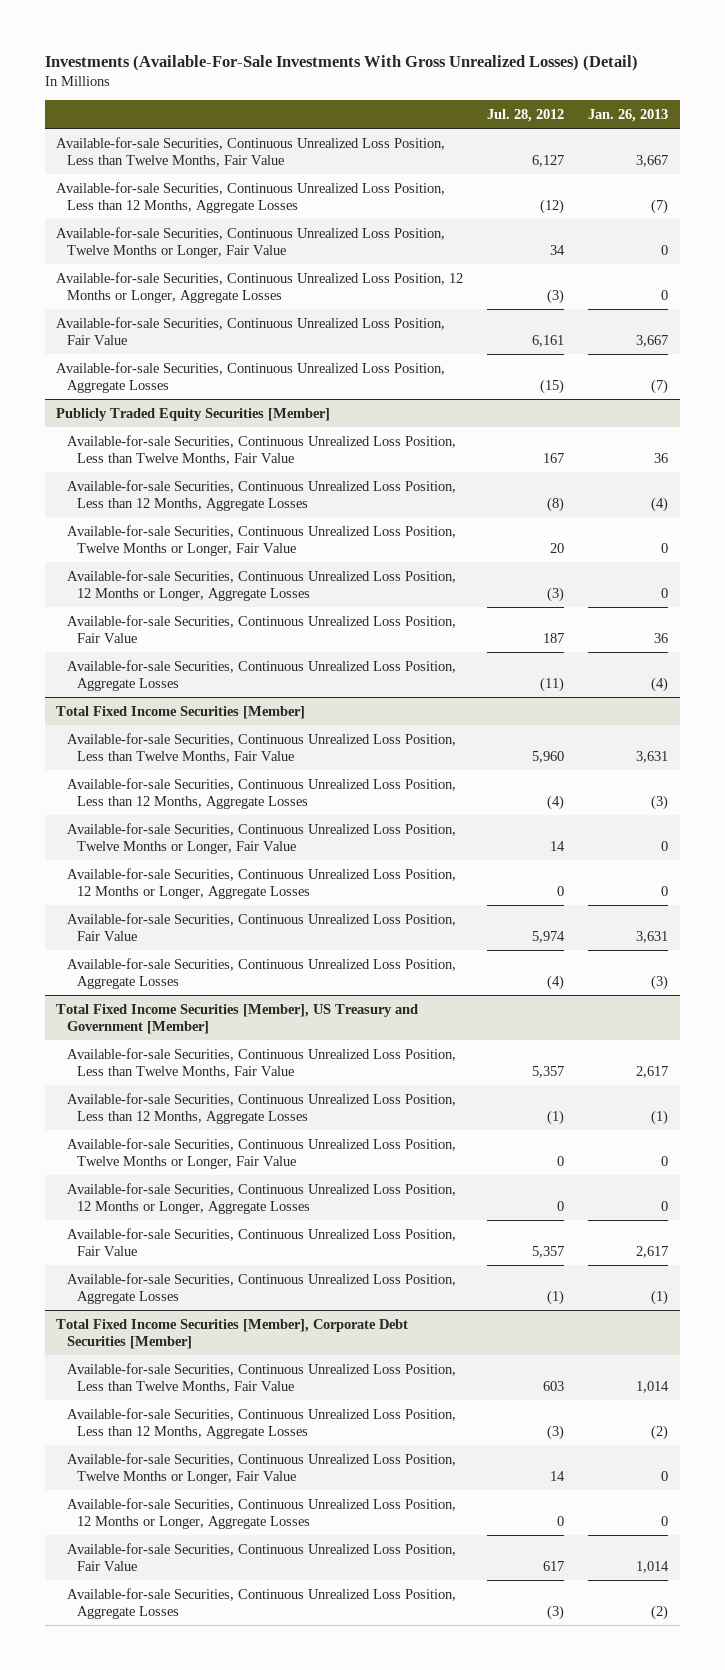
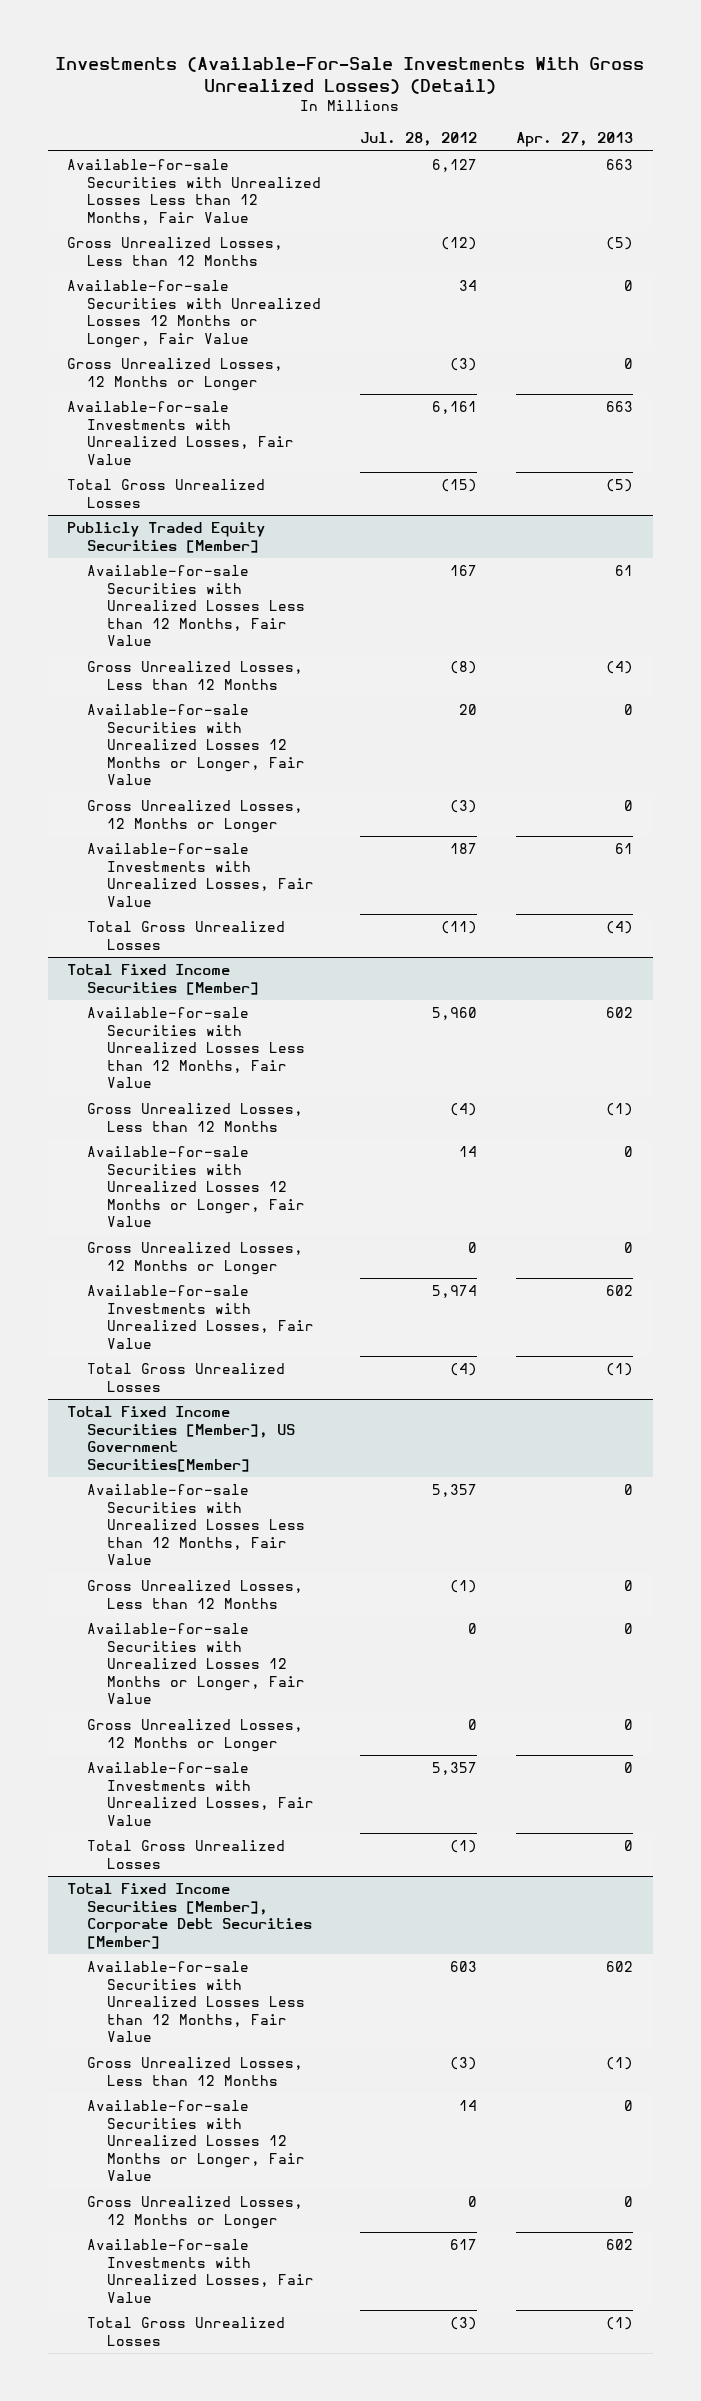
[588,108,669,122] Jan. 26, 2013 -> none
none -> [516,132,634,148] Apr. 27, 2013
[56,136,446,167] Available-for-sale Securities, Continuous Unrealized Loss Position, Less than Twelve Months, Fair Value -> [67,159,322,225] Available-for-sale Securities with Unrealized Losses Less than 12 Months, Fair Value
[56,181,446,213] Available-for-sale Securities, Continuous Unrealized Loss Position, Less than 12 Months, Aggregate Losses -> [67,237,284,266] Gross Unrealized Losses, Less than 12 Months
[56,226,446,258] Available-for-sale Securities, Continuous Unrealized Loss Position, Twelve Months or Longer, Fair Value -> [67,280,322,348] Available-for-sale Securities with Unrealized Losses 12 Months or Longer, Fair Value
[56,271,464,303] Available-for-sale Securities, Continuous Unrealized Loss Position, 12 Months or Longer, Aggregate Losses -> [67,358,284,391] Gross Unrealized Losses, 12 Months or Longer
[56,316,446,345] Available-for-sale Securities, Continuous Unrealized Loss Position, Fair Value -> [67,401,295,465] Available-for-sale Investments with Unrealized Losses, Fair Value
[56,361,446,393] Available-for-sale Securities, Continuous Unrealized Loss Position, Aggregate Losses -> [67,479,266,508] Total Gross Unrealized Losses
[66,434,456,465] Available-for-sale Securities, Continuous Unrealized Loss Position, Less than Twelve Months, Fair Value -> [87,565,306,647] Available-for-sale Securities with Unrealized Losses Less than 12 Months, Fair Value
[66,479,456,511] Available-for-sale Securities, Continuous Unrealized Loss Position, Less than 12 Months, Aggregate Losses -> [87,661,304,690] Gross Unrealized Losses, Less than 12 Months
[66,524,456,556] Available-for-sale Securities, Continuous Unrealized Loss Position, Twelve Months or Longer, Fair Value -> [87,704,306,786] Available-for-sale Securities with Unrealized Losses 12 Months or Longer, Fair Value
[66,569,456,601] Available-for-sale Securities, Continuous Unrealized Loss Position, 12 Months or Longer, Aggregate Losses -> [87,800,304,833] Gross Unrealized Losses, 12 Months or Longer
[66,614,456,643] Available-for-sale Securities, Continuous Unrealized Loss Position, Fair Value -> [87,843,315,907] Available-for-sale Investments with Unrealized Losses, Fair Value
[66,659,456,691] Available-for-sale Securities, Continuous Unrealized Loss Position, Aggregate Losses -> [87,921,286,950] Total Gross Unrealized Losses
[66,732,456,763] Available-for-sale Securities, Continuous Unrealized Loss Position, Less than Twelve Months, Fair Value -> [87,1007,306,1089] Available-for-sale Securities with Unrealized Losses Less than 12 Months, Fair Value
[66,777,456,809] Available-for-sale Securities, Continuous Unrealized Loss Position, Less than 12 Months, Aggregate Losses -> [87,1103,304,1132] Gross Unrealized Losses, Less than 12 Months
[66,822,456,854] Available-for-sale Securities, Continuous Unrealized Loss Position, Twelve Months or Longer, Fair Value -> [87,1146,306,1228] Available-for-sale Securities with Unrealized Losses 12 Months or Longer, Fair Value
[66,867,456,899] Available-for-sale Securities, Continuous Unrealized Loss Position, 12 Months or Longer, Aggregate Losses -> [87,1242,304,1275] Gross Unrealized Losses, 12 Months or Longer
[66,912,456,941] Available-for-sale Securities, Continuous Unrealized Loss Position, Fair Value -> [87,1285,315,1349] Available-for-sale Investments with Unrealized Losses, Fair Value
[66,957,456,989] Available-for-sale Securities, Continuous Unrealized Loss Position, Aggregate Losses -> [87,1363,286,1392] Total Gross Unrealized Losses
[56,1003,419,1034] Total Fixed Income Securities [Member], US Treasury and Government [Member] -> [67,1406,296,1472] Total Fixed Income Securities [Member], US Government Securities[Member]
[66,1047,456,1078] Available-for-sale Securities, Continuous Unrealized Loss Position, Less than Twelve Months, Fair Value -> [87,1484,306,1566] Available-for-sale Securities with Unrealized Losses Less than 12 Months, Fair Value
[66,1092,456,1124] Available-for-sale Securities, Continuous Unrealized Loss Position, Less than 12 Months, Aggregate Losses -> [87,1580,304,1609] Gross Unrealized Losses, Less than 12 Months
[66,1137,456,1169] Available-for-sale Securities, Continuous Unrealized Loss Position, Twelve Months or Longer, Fair Value -> [87,1623,306,1705] Available-for-sale Securities with Unrealized Losses 12 Months or Longer, Fair Value
[66,1182,456,1214] Available-for-sale Securities, Continuous Unrealized Loss Position, 12 Months or Longer, Aggregate Losses -> [87,1719,304,1752] Gross Unrealized Losses, 12 Months or Longer
[66,1227,456,1256] Available-for-sale Securities, Continuous Unrealized Loss Position, Fair Value -> [87,1762,315,1826] Available-for-sale Investments with Unrealized Losses, Fair Value
[66,1272,456,1304] Available-for-sale Securities, Continuous Unrealized Loss Position, Aggregate Losses -> [87,1840,286,1869] Total Gross Unrealized Losses
[66,1362,456,1393] Available-for-sale Securities, Continuous Unrealized Loss Position, Less than Twelve Months, Fair Value -> [87,1961,306,2043] Available-for-sale Securities with Unrealized Losses Less than 12 Months, Fair Value
[66,1407,456,1439] Available-for-sale Securities, Continuous Unrealized Loss Position, Less than 12 Months, Aggregate Losses -> [87,2057,304,2086] Gross Unrealized Losses, Less than 12 Months
[66,1452,456,1484] Available-for-sale Securities, Continuous Unrealized Loss Position, Twelve Months or Longer, Fair Value -> [87,2100,306,2182] Available-for-sale Securities with Unrealized Losses 12 Months or Longer, Fair Value
[66,1497,456,1529] Available-for-sale Securities, Continuous Unrealized Loss Position, 12 Months or Longer, Aggregate Losses -> [87,2196,304,2229] Gross Unrealized Losses, 12 Months or Longer
[66,1542,456,1571] Available-for-sale Securities, Continuous Unrealized Loss Position, Fair Value -> [87,2239,315,2303] Available-for-sale Investments with Unrealized Losses, Fair Value
[66,1587,456,1619] Available-for-sale Securities, Continuous Unrealized Loss Position, Aggregate Losses -> [87,2317,286,2346] Total Gross Unrealized Losses

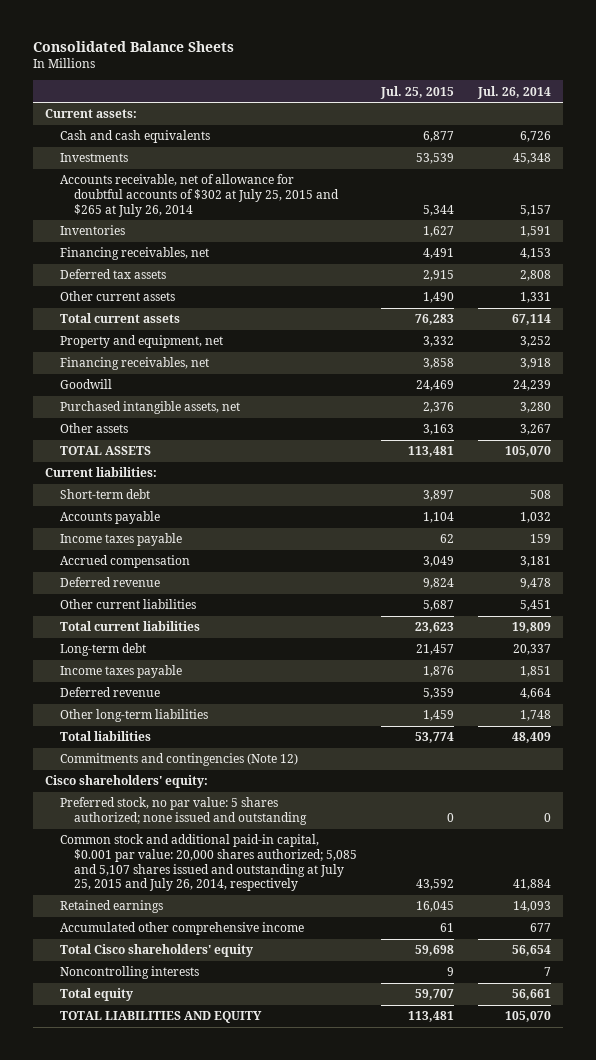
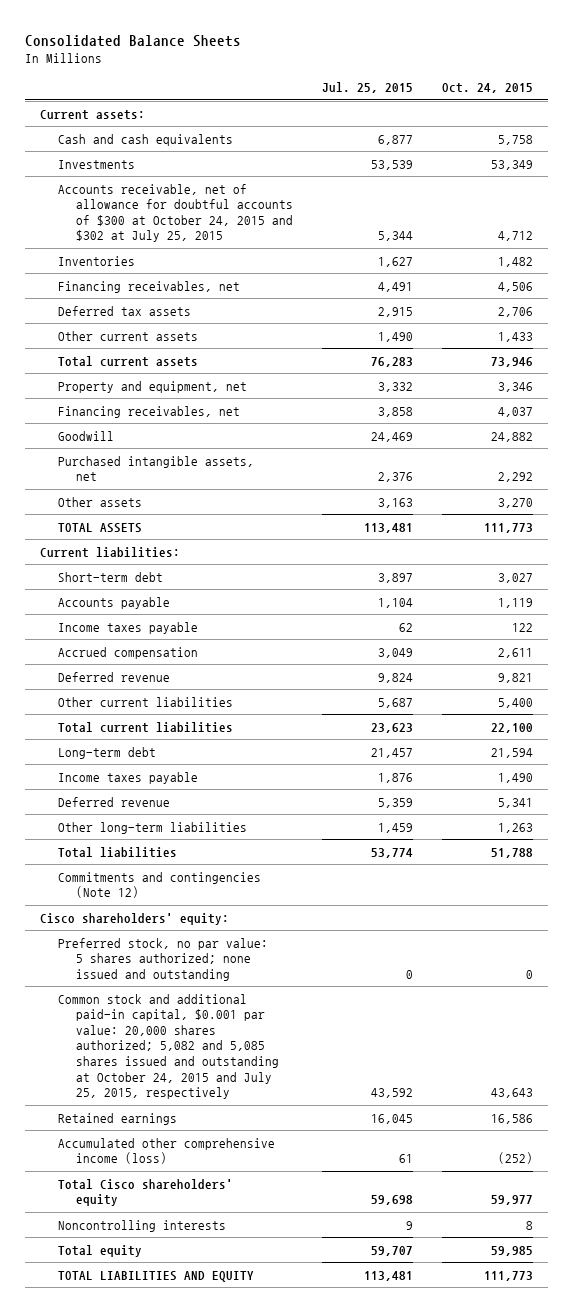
[476,85,551,99] Jul. 26, 2014 -> none
none -> [442,83,534,94] Oct. 24, 2015
[59,174,340,217] Accounts receivable, net of allowance for doubtful accounts of $302 at July 25, 2015 and $265 at July 26, 2014 -> [58,183,294,243] Accounts receivable, net of allowance for doubtful accounts of $300 at October 24, 2015 and $302 at July 25, 2015
[59,834,358,892] Common stock and additional paid-in capital, $0.001 par value: 20,000 shares authorized; 5,085 and 5,107 shares issued and outstanding at July 25, 2015 and July 26, 2014, respectively -> [58,993,280,1100] Common stock and additional paid-in capital, $0.001 par value: 20,000 shares authorized; 5,082 and 5,085 shares issued and outstanding at October 24, 2015 and July 25, 2015, respectively
[59,922,304,936] Accumulated other comprehensive income -> [58,1137,276,1165] Accumulated other comprehensive income (loss)

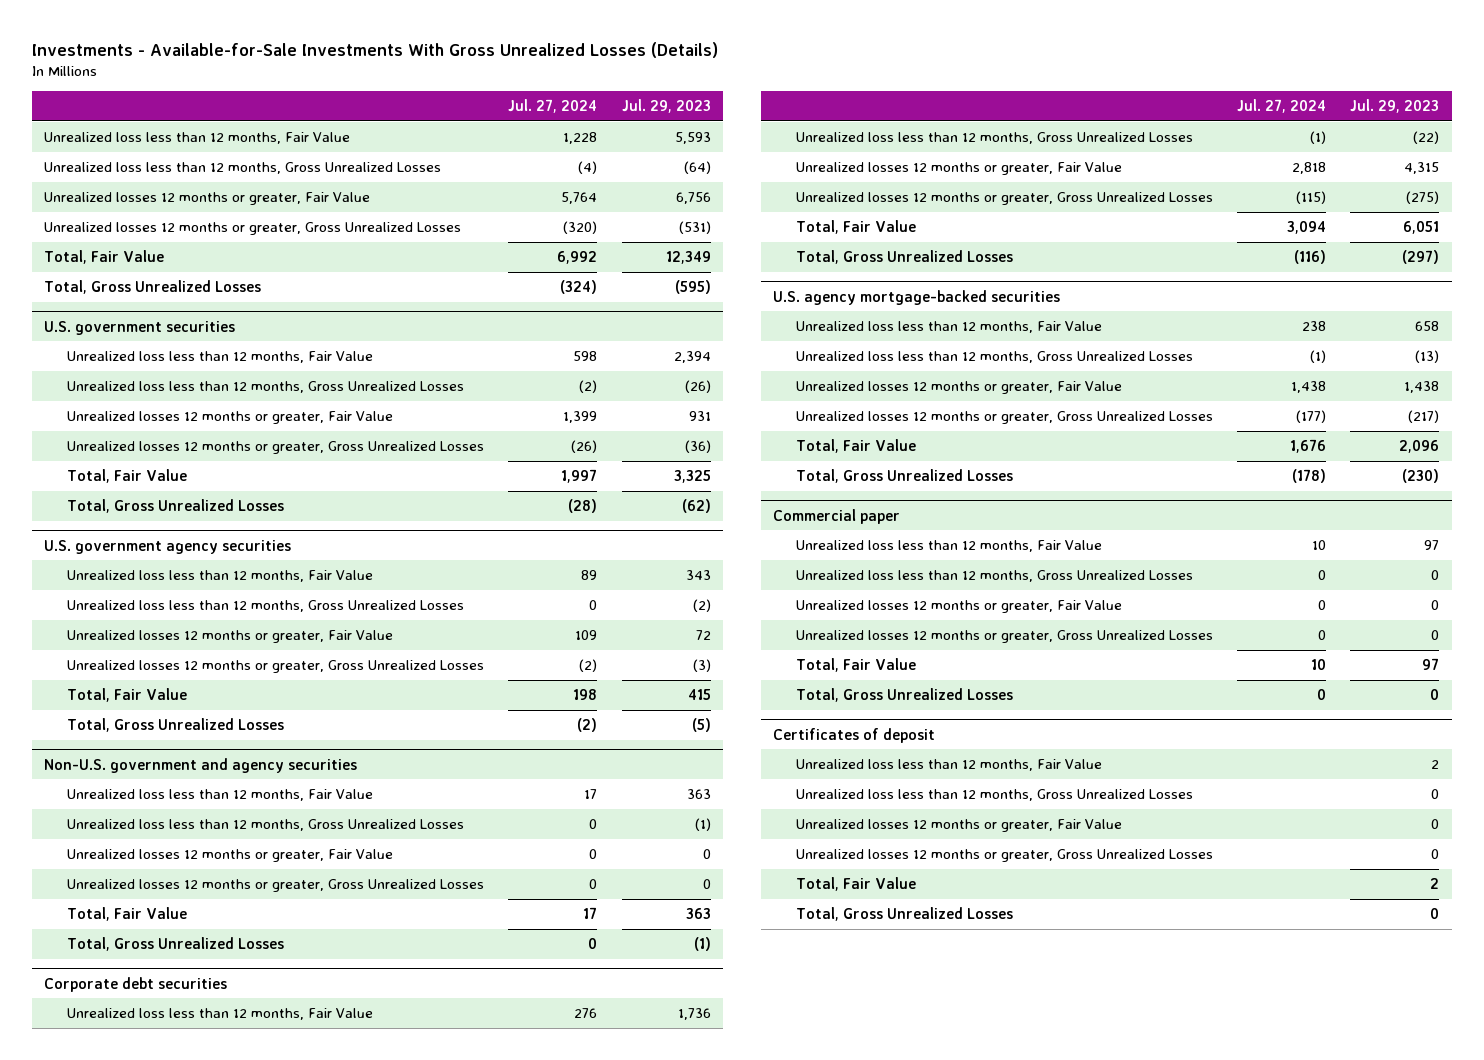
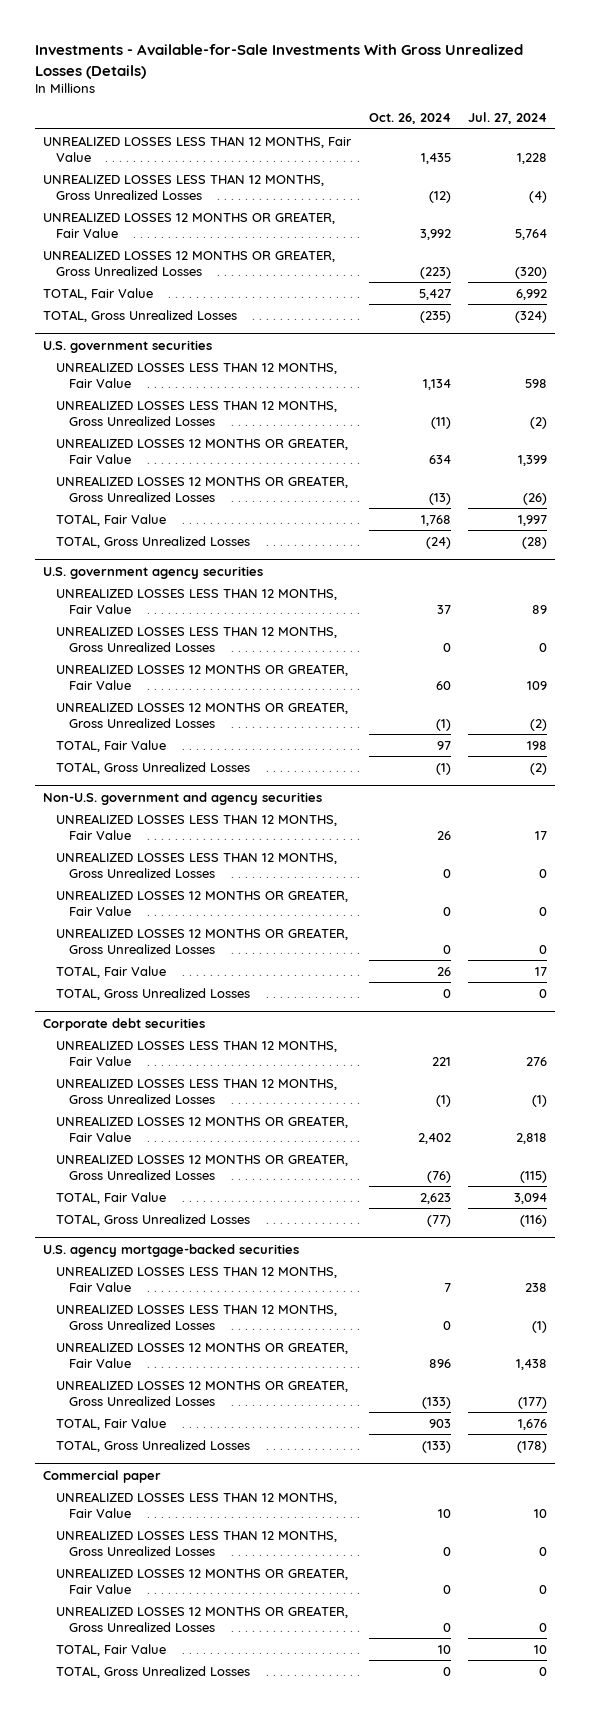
[621,99,711,114] Jul. 29, 2023 -> none
none -> [368,113,451,125] Oct. 26, 2024
[44,132,351,145] Unrealized loss less than 12 months, Fair Value -> [43,135,353,162] UNREALIZED LOSSES LESS THAN 12 MONTHS, Fair Value
[44,162,442,175] Unrealized loss less than 12 months, Gross Unrealized Losses -> [43,173,325,200] UNREALIZED LOSSES LESS THAN 12 MONTHS, Gross Unrealized Losses
[44,192,371,206] Unrealized losses 12 months or greater, Fair Value -> [43,211,336,238] UNREALIZED LOSSES 12 MONTHS OR GREATER, Fair Value
[44,222,462,236] Unrealized losses 12 months or greater, Gross Unrealized Losses -> [43,249,336,276] UNREALIZED LOSSES 12 MONTHS OR GREATER, Gross Unrealized Losses
[44,250,165,265] Total, Fair Value -> [43,287,154,300] TOTAL, Fair Value
[44,280,262,295] Total, Gross Unrealized Losses -> [43,309,238,322] TOTAL, Gross Unrealized Losses
[67,351,374,364] Unrealized loss less than 12 months, Fair Value -> [56,361,338,388] UNREALIZED LOSSES LESS THAN 12 MONTHS, Fair Value
[67,381,465,394] Unrealized loss less than 12 months, Gross Unrealized Losses -> [56,399,338,426] UNREALIZED LOSSES LESS THAN 12 MONTHS, Gross Unrealized Losses
[67,411,394,425] Unrealized losses 12 months or greater, Fair Value -> [56,437,349,464] UNREALIZED LOSSES 12 MONTHS OR GREATER, Fair Value
[67,441,485,455] Unrealized losses 12 months or greater, Gross Unrealized Losses -> [56,475,349,502] UNREALIZED LOSSES 12 MONTHS OR GREATER, Gross Unrealized Losses
[67,469,188,484] Total, Fair Value -> [56,513,167,526] TOTAL, Fair Value
[67,499,285,514] Total, Gross Unrealized Losses -> [56,535,251,548] TOTAL, Gross Unrealized Losses
[67,570,374,583] Unrealized loss less than 12 months, Fair Value -> [56,587,338,614] UNREALIZED LOSSES LESS THAN 12 MONTHS, Fair Value
[67,600,465,613] Unrealized loss less than 12 months, Gross Unrealized Losses -> [56,625,338,652] UNREALIZED LOSSES LESS THAN 12 MONTHS, Gross Unrealized Losses
[67,630,394,644] Unrealized losses 12 months or greater, Fair Value -> [56,663,349,690] UNREALIZED LOSSES 12 MONTHS OR GREATER, Fair Value
[67,660,485,674] Unrealized losses 12 months or greater, Gross Unrealized Losses -> [56,701,349,728] UNREALIZED LOSSES 12 MONTHS OR GREATER, Gross Unrealized Losses
[67,688,188,703] Total, Fair Value -> [56,739,167,752] TOTAL, Fair Value
[67,718,285,733] Total, Gross Unrealized Losses -> [56,761,251,774] TOTAL, Gross Unrealized Losses
[67,789,374,802] Unrealized loss less than 12 months, Fair Value -> [56,813,338,840] UNREALIZED LOSSES LESS THAN 12 MONTHS, Fair Value
[67,819,465,832] Unrealized loss less than 12 months, Gross Unrealized Losses -> [56,851,338,878] UNREALIZED LOSSES LESS THAN 12 MONTHS, Gross Unrealized Losses
[67,849,394,863] Unrealized losses 12 months or greater, Fair Value -> [56,889,349,916] UNREALIZED LOSSES 12 MONTHS OR GREATER, Fair Value
[67,879,485,893] Unrealized losses 12 months or greater, Gross Unrealized Losses -> [56,927,349,954] UNREALIZED LOSSES 12 MONTHS OR GREATER, Gross Unrealized Losses
[67,907,188,922] Total, Fair Value -> [56,965,167,978] TOTAL, Fair Value
[67,937,285,952] Total, Gross Unrealized Losses -> [56,987,251,1000] TOTAL, Gross Unrealized Losses
[67,1008,374,1021] Unrealized loss less than 12 months, Fair Value -> [56,1039,338,1066] UNREALIZED LOSSES LESS THAN 12 MONTHS, Fair Value
[795,132,1193,145] Unrealized loss less than 12 months, Gross Unrealized Losses -> [56,1077,338,1104] UNREALIZED LOSSES LESS THAN 12 MONTHS, Gross Unrealized Losses
[795,162,1122,176] Unrealized losses 12 months or greater, Fair Value -> [56,1115,349,1142] UNREALIZED LOSSES 12 MONTHS OR GREATER, Fair Value
[795,192,1213,206] Unrealized losses 12 months or greater, Gross Unrealized Losses -> [56,1153,349,1180] UNREALIZED LOSSES 12 MONTHS OR GREATER, Gross Unrealized Losses
[795,220,916,235] Total, Fair Value -> [56,1191,167,1204] TOTAL, Fair Value
[795,250,1013,265] Total, Gross Unrealized Losses -> [56,1213,251,1226] TOTAL, Gross Unrealized Losses
[795,321,1102,334] Unrealized loss less than 12 months, Fair Value -> [56,1265,338,1292] UNREALIZED LOSSES LESS THAN 12 MONTHS, Fair Value
[795,351,1193,364] Unrealized loss less than 12 months, Gross Unrealized Losses -> [56,1303,338,1330] UNREALIZED LOSSES LESS THAN 12 MONTHS, Gross Unrealized Losses
[795,381,1122,395] Unrealized losses 12 months or greater, Fair Value -> [56,1341,349,1368] UNREALIZED LOSSES 12 MONTHS OR GREATER, Fair Value
[795,411,1213,425] Unrealized losses 12 months or greater, Gross Unrealized Losses -> [56,1379,349,1406] UNREALIZED LOSSES 12 MONTHS OR GREATER, Gross Unrealized Losses
[795,439,916,454] Total, Fair Value -> [56,1417,167,1430] TOTAL, Fair Value
[795,469,1013,484] Total, Gross Unrealized Losses -> [56,1439,251,1452] TOTAL, Gross Unrealized Losses
[772,727,935,743] Certificates of deposit -> none
[795,759,1102,772] Unrealized loss less than 12 months, Fair Value -> none
[795,789,1193,802] Unrealized loss less than 12 months, Gross Unrealized Losses -> none
[795,819,1122,833] Unrealized losses 12 months or greater, Fair Value -> none
[795,849,1213,863] Unrealized losses 12 months or greater, Gross Unrealized Losses -> none
[795,877,916,892] Total, Fair Value -> none
[795,907,1013,922] Total, Gross Unrealized Losses -> none
[795,540,1102,553] Unrealized loss less than 12 months, Fair Value -> [56,1491,338,1518] UNREALIZED LOSSES LESS THAN 12 MONTHS, Fair Value
[795,570,1193,583] Unrealized loss less than 12 months, Gross Unrealized Losses -> [56,1529,338,1556] UNREALIZED LOSSES LESS THAN 12 MONTHS, Gross Unrealized Losses
[795,600,1122,614] Unrealized losses 12 months or greater, Fair Value -> [56,1567,349,1594] UNREALIZED LOSSES 12 MONTHS OR GREATER, Fair Value
[795,630,1213,644] Unrealized losses 12 months or greater, Gross Unrealized Losses -> [56,1605,349,1632] UNREALIZED LOSSES 12 MONTHS OR GREATER, Gross Unrealized Losses
[795,658,916,673] Total, Fair Value -> [56,1643,167,1656] TOTAL, Fair Value
[795,688,1013,703] Total, Gross Unrealized Losses -> [56,1665,251,1678] TOTAL, Gross Unrealized Losses

